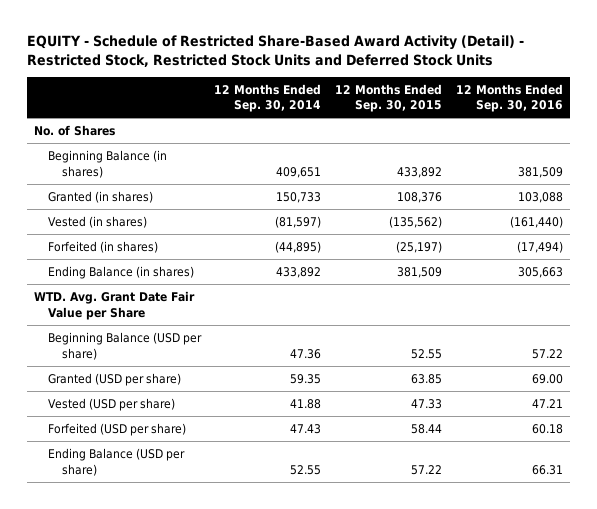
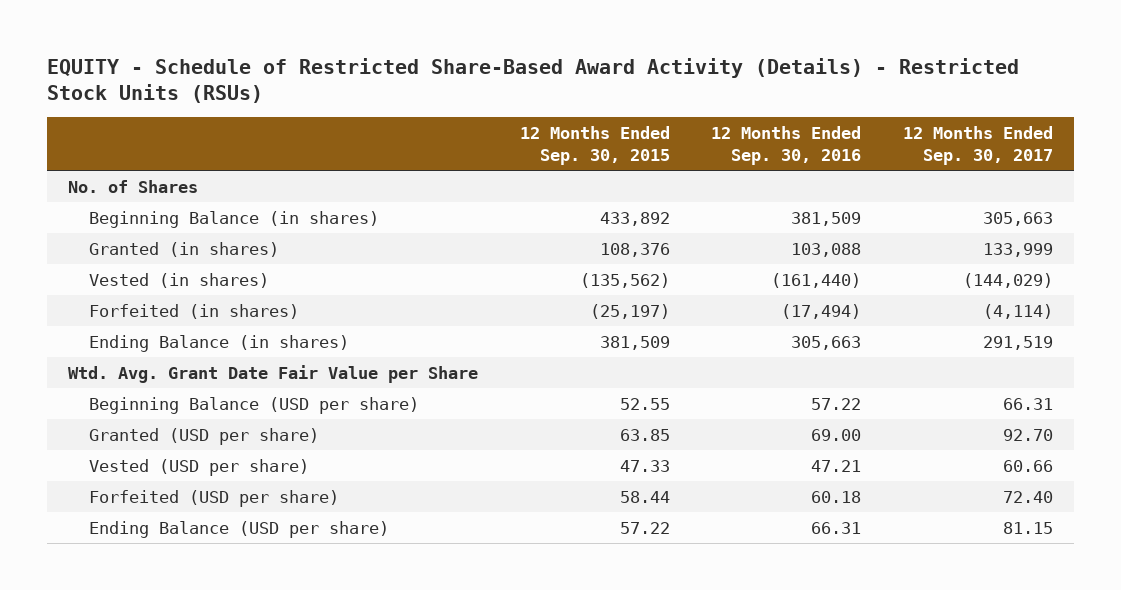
[27,34,525,67] EQUITY - Schedule of Restricted Share-Based Award Activity (Detail) - Restricted Stock, Restricted Stock Units and Deferred Stock Units -> [47,57,1020,104] EQUITY - Schedule of Restricted Share-Based Award Activity (Details) - Restricted Stock Units (RSUs)
[214,83,322,113] 12 Months Ended Sep. 30, 2014 -> none
none -> [903,126,1054,165] 12 Months Ended Sep. 30, 2017
[33,290,195,320] WTD. Avg. Grant Date Fair Value per Share -> [67,364,478,383] Wtd. Avg. Grant Date Fair Value per Share

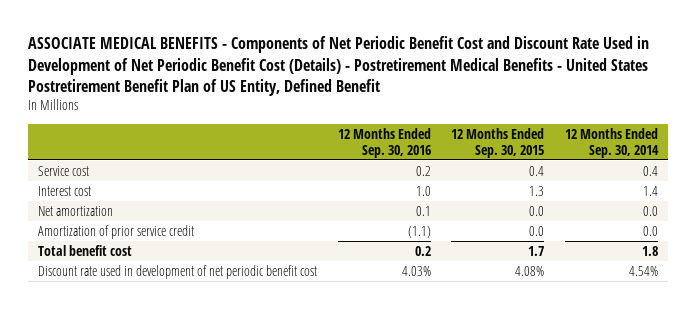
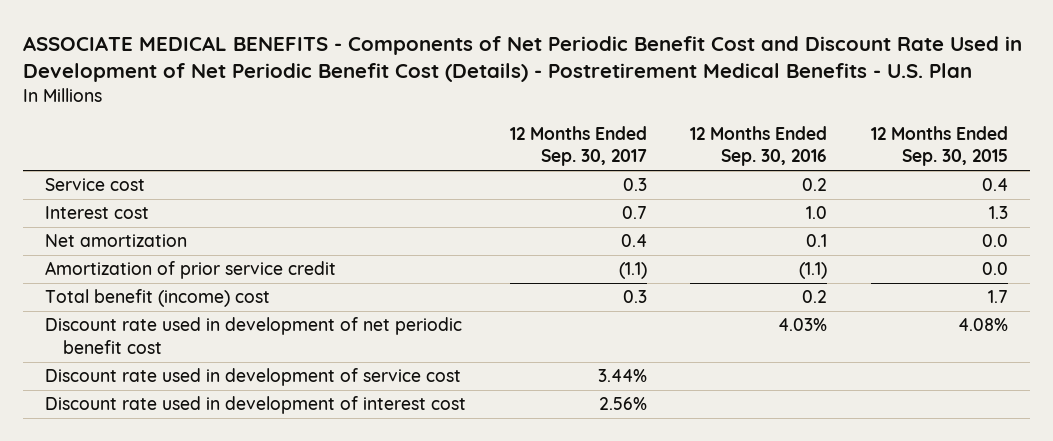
[28,36,650,96] ASSOCIATE MEDICAL BENEFITS - Components of Net Periodic Benefit Cost and Discount Rate Used in Development of Net Periodic Benefit Cost (Details) - Postretirement Medical Benefits - United States Postretirement Benefit Plan of US Entity, Defined Benefit -> [23,35,1023,83] ASSOCIATE MEDICAL BENEFITS - Components of Net Periodic Benefit Cost and Discount Rate Used in Development of Net Periodic Benefit Cost (Details) - Postretirement Medical Benefits - U.S. Plan
[564,127,659,158] 12 Months Ended Sep. 30, 2014 -> none
none -> [509,126,647,167] 12 Months Ended Sep. 30, 2017
[38,244,133,256] Total benefit cost -> [45,289,271,308] Total benefit (income) cost
none -> [45,368,462,387] Discount rate used in development of service cost
none -> [45,396,467,415] Discount rate used in development of interest cost

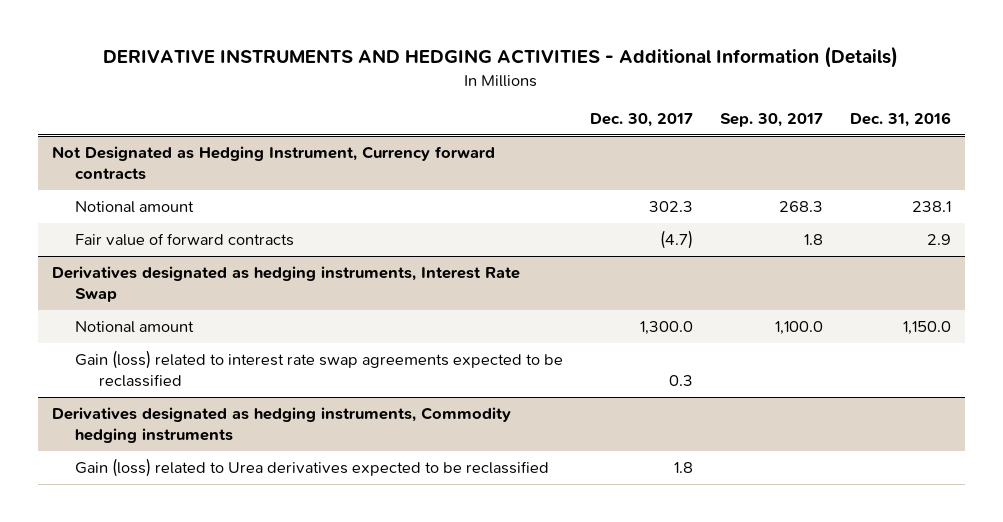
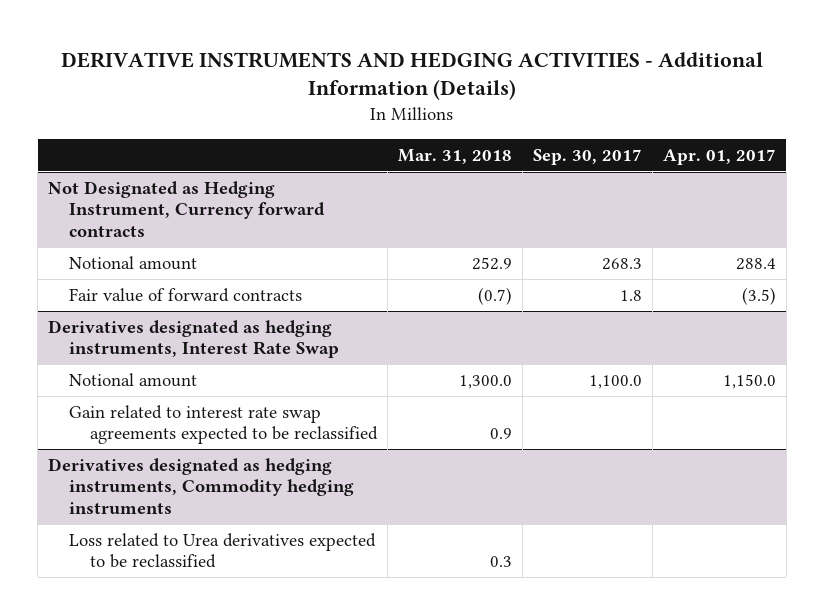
[590,113,694,128] Dec. 30, 2017 -> none
[850,112,952,128] Dec. 31, 2016 -> none
none -> [397,148,512,164] Mar. 31, 2018
none -> [662,148,776,165] Apr. 01, 2017
[75,350,564,388] Gain (loss) related to interest rate swap agreements expected to be reclassified -> [68,405,378,445] Gain related to interest rate swap agreements expected to be reclassified
[75,458,550,478] Gain (loss) related to Urea derivatives expected to be reclassified -> [68,533,376,569] Loss related to Urea derivatives expected to be reclassified

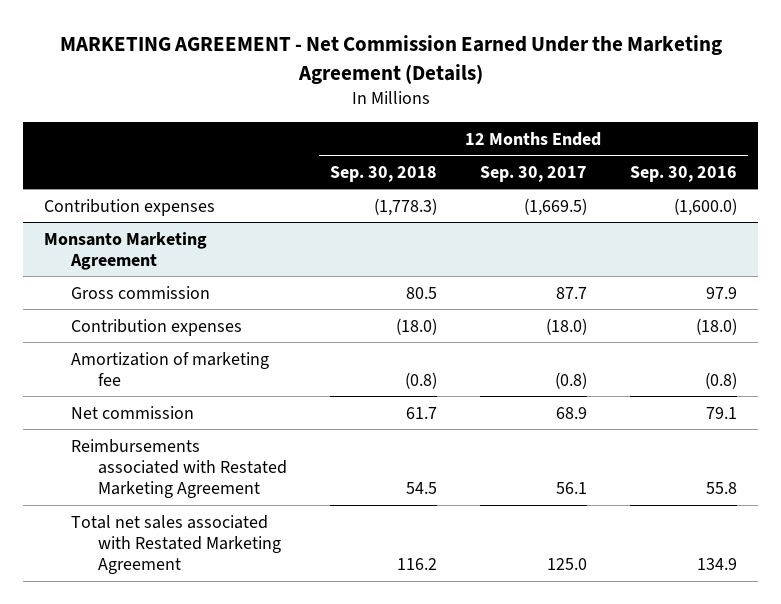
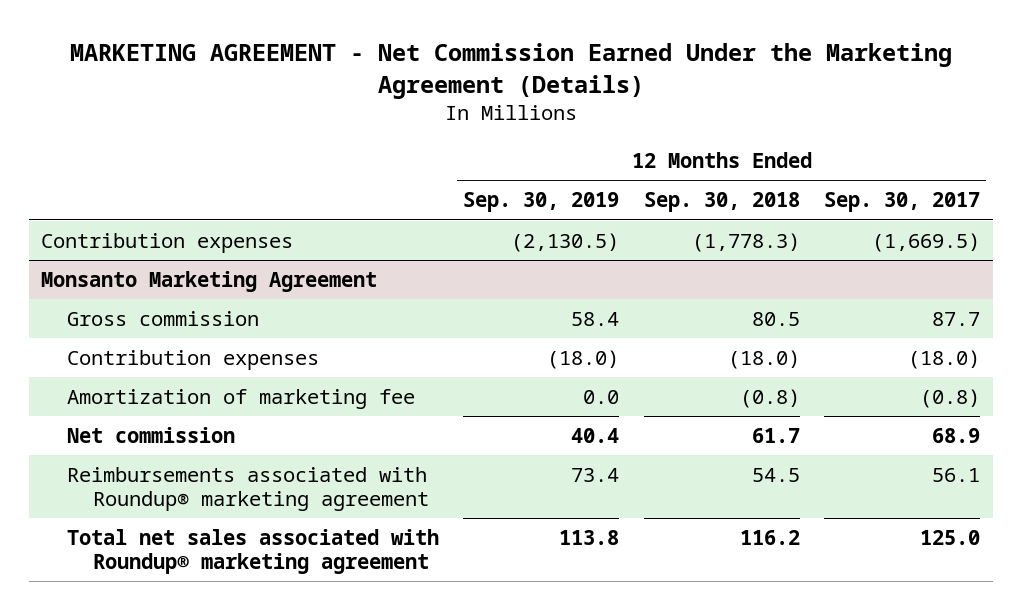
[629,165,737,182] Sep. 30, 2016 -> none
none -> [463,192,620,213] Sep. 30, 2019
[71,438,287,499] Reimbursements associated with Restated Marketing Agreement -> [66,467,429,512] Reimbursements associated with Roundup® marketing agreement
[71,514,281,575] Total net sales associated with Restated Marketing Agreement -> [66,529,439,575] Total net sales associated with Roundup® marketing agreement

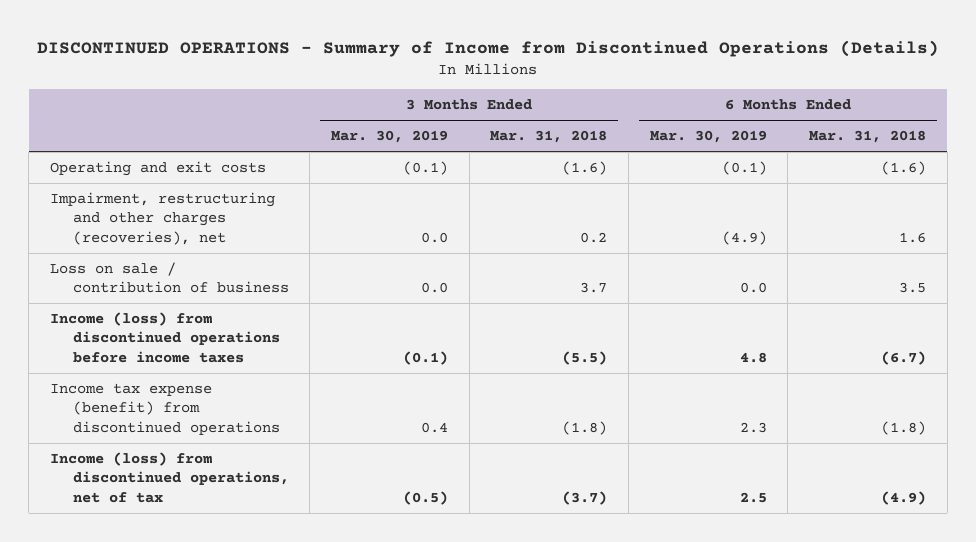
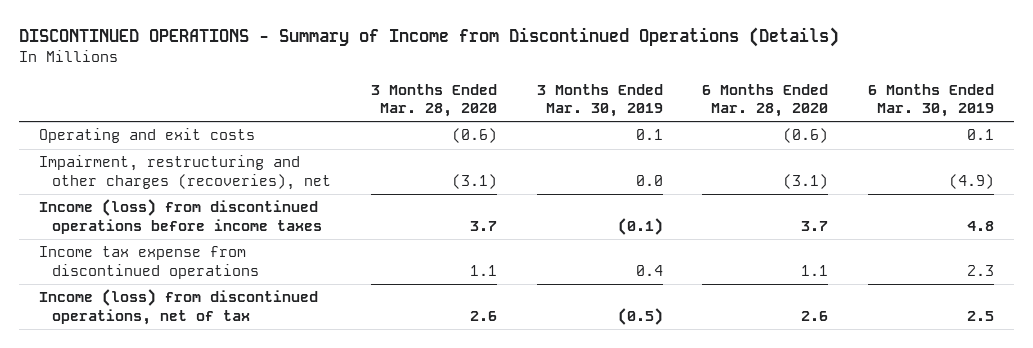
[490,130,608,144] Mar. 31, 2018 -> none
[809,130,927,144] Mar. 31, 2018 -> none
none -> [370,83,497,118] 3 Months Ended Mar. 28, 2020
none -> [702,83,829,118] 6 Months Ended Mar. 28, 2020
[402,160,448,175] (0.1) -> [635,129,663,141] 0.1
[721,160,767,175] (0.1) -> [967,129,995,141] 0.1
[49,261,289,294] Loss on sale / contribution of business -> none
[49,382,280,435] Income tax expense (benefit) from discontinued operations -> [38,246,260,280] Income tax expense from discontinued operations

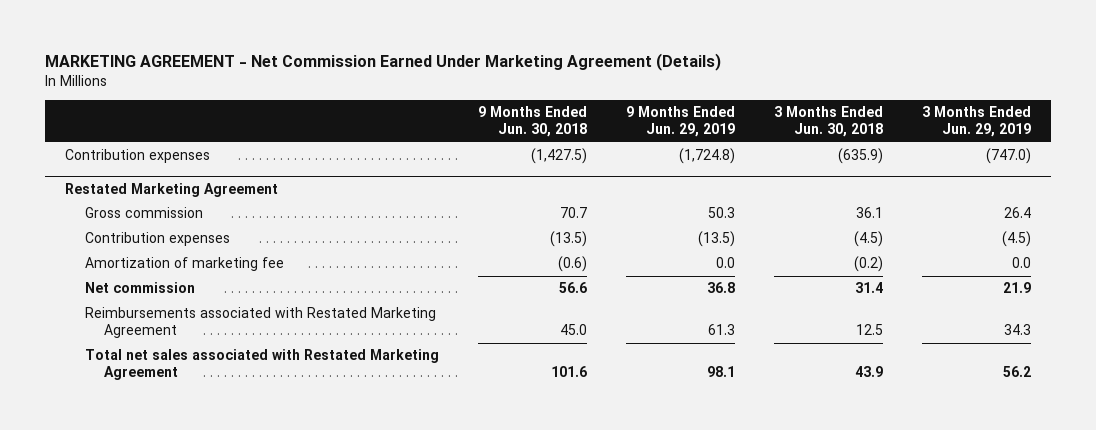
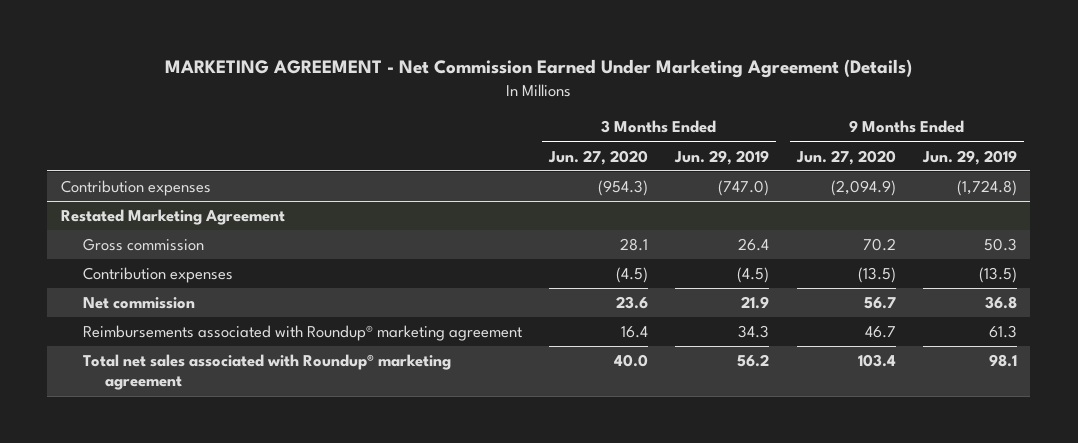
[477,106,587,138] 9 Months Ended Jun. 30, 2018 -> none
[773,106,883,138] 3 Months Ended Jun. 30, 2018 -> none
none -> [548,149,649,165] Jun. 27, 2020
none -> [795,149,896,165] Jun. 27, 2020
[84,257,284,272] Amortization of marketing fee -> none
[84,307,436,339] Reimbursements associated with Restated Marketing Agreement -> [82,325,522,342] Reimbursements associated with Roundup® marketing agreement
[84,349,439,381] Total net sales associated with Restated Marketing Agreement -> [82,354,451,391] Total net sales associated with Roundup® marketing agreement

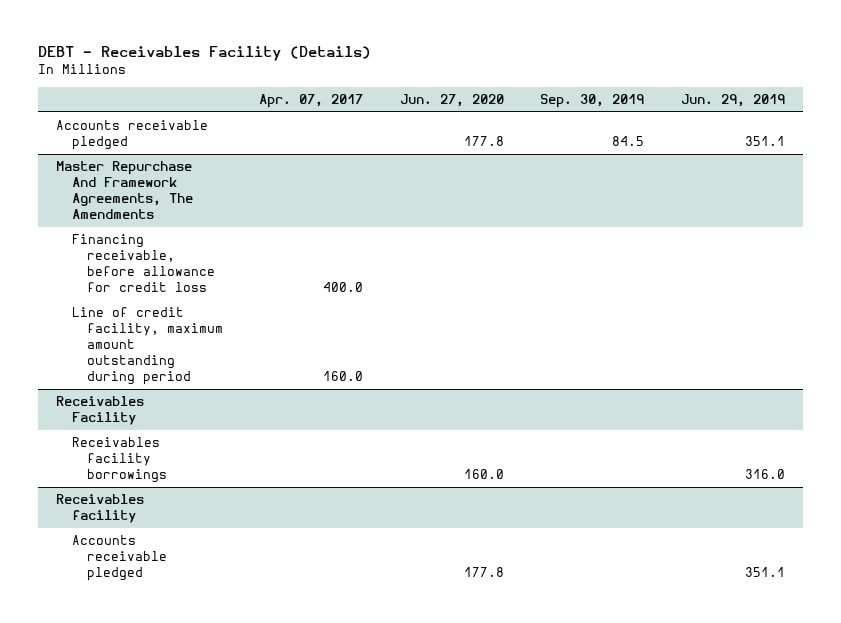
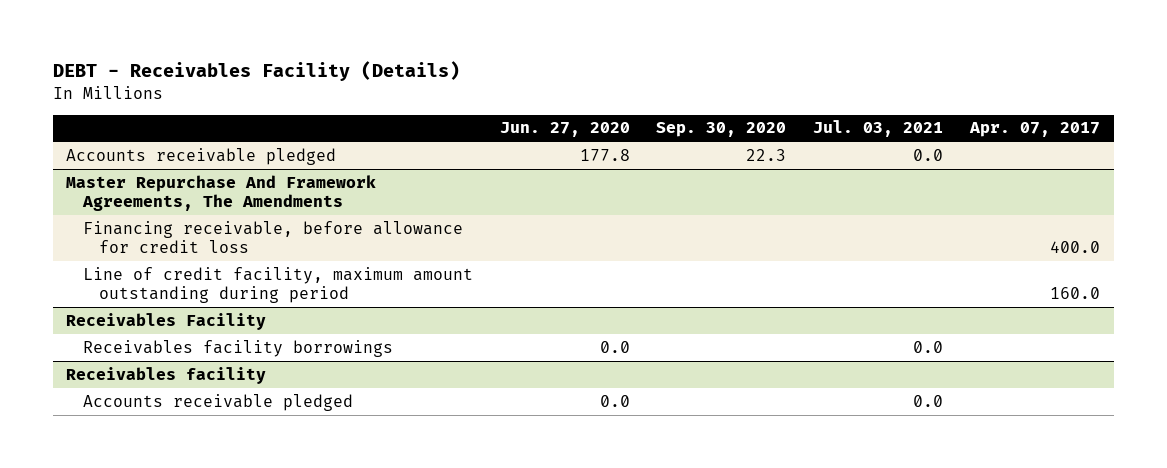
[540,93,645,108] Sep. 30, 2019 -> none
[680,93,785,107] Jun. 29, 2019 -> none
none -> [656,122,787,138] Sep. 30, 2020
none -> [813,120,944,138] Jul. 03, 2021
[463,468,504,479] 160.0 -> [599,340,630,353] 0.0
[463,566,504,577] 177.8 -> [599,394,630,407] 0.0

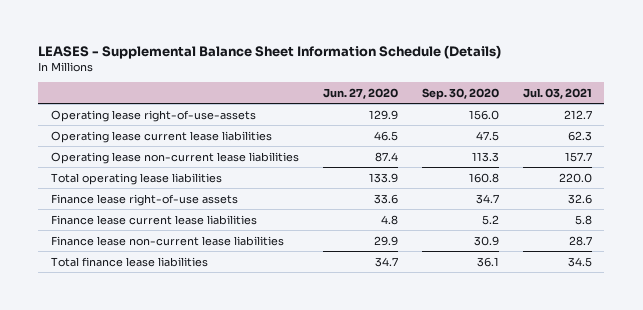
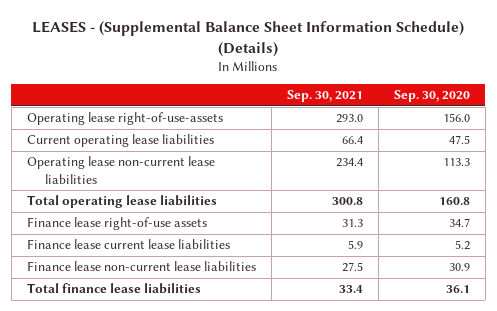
[38,44,502,59] LEASES - Supplemental Balance Sheet Information Schedule (Details) -> [32,21,465,57] LEASES - (Supplemental Balance Sheet Information Schedule) (Details)
[322,87,398,99] Jun. 27, 2020 -> none
[523,87,593,99] Jul. 03, 2021 -> none
none -> [286,90,363,103] Sep. 30, 2021
[50,130,272,143] Operating lease current lease liabilities -> [26,134,214,148] Current operating lease liabilities

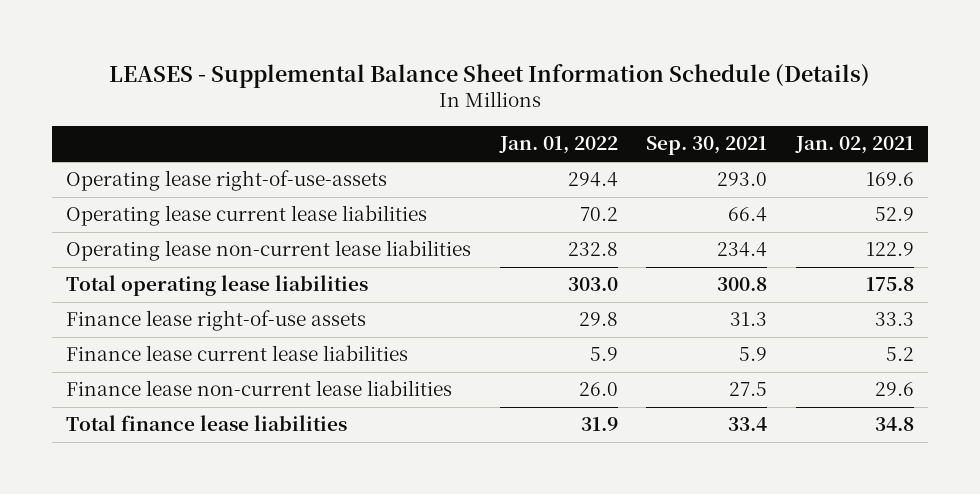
[32,21,465,57] LEASES - (Supplemental Balance Sheet Information Schedule) (Details) -> [109,63,871,88] LEASES - Supplemental Balance Sheet Information Schedule (Details)
[393,90,470,103] Sep. 30, 2020 -> none
none -> [498,136,618,155] Jan. 01, 2022
none -> [794,136,914,155] Jan. 02, 2021
[26,134,214,148] Current operating lease liabilities -> [66,205,428,227] Operating lease current lease liabilities

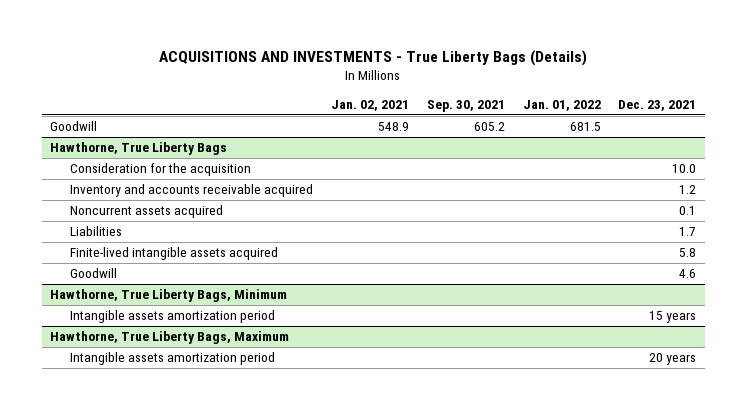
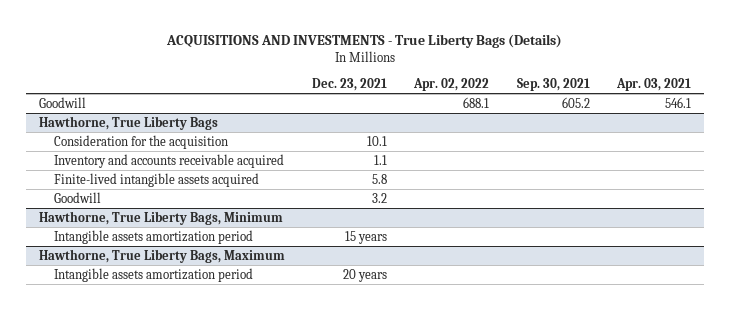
[331,99,410,111] Jan. 02, 2021 -> none
[522,99,601,111] Jan. 01, 2022 -> none
none -> [413,77,490,91] Apr. 02, 2022
none -> [615,77,691,91] Apr. 03, 2021
[70,205,224,219] Noncurrent assets acquired -> none
[70,226,123,237] Liabilities -> none
[672,164,697,174] 10.0 -> [367,135,388,146] 10.1
[679,185,697,195] 1.2 -> [374,154,388,165] 1.1
[679,269,697,279] 4.6 -> [372,192,388,203] 3.2

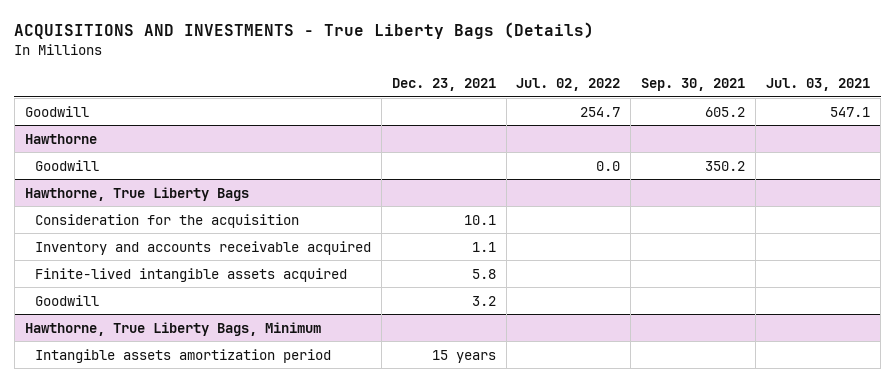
[413,77,490,91] Apr. 02, 2022 -> none
[615,77,691,91] Apr. 03, 2021 -> none
none -> [516,78,621,92] Jul. 02, 2022
none -> [766,78,871,92] Jul. 03, 2021
none -> [24,133,97,144] Hawthorne
none -> [34,159,99,171] Goodwill
[39,248,286,263] Hawthorne, True Liberty Bags, Maximum -> none
[53,267,253,282] Intangible assets amortization period -> none

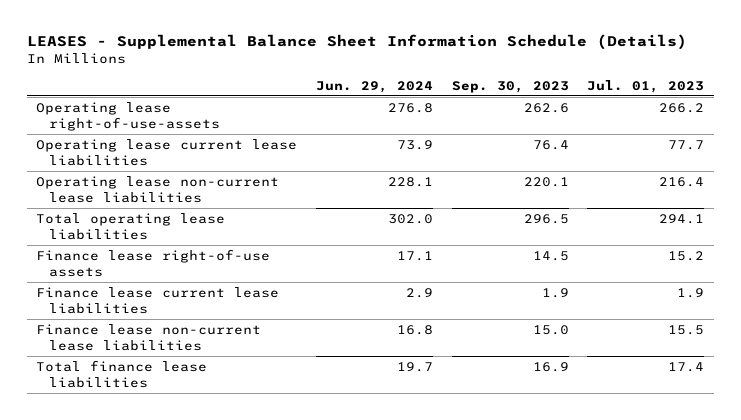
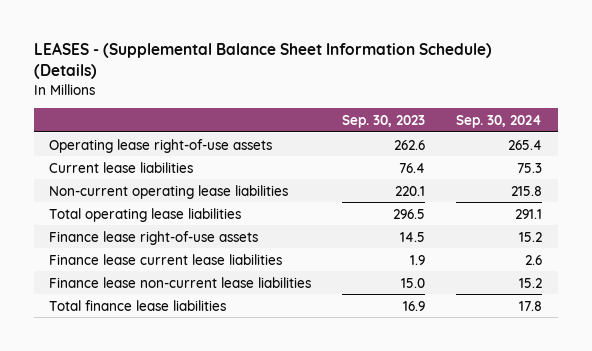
[26,34,687,51] LEASES - Supplemental Balance Sheet Information Schedule (Details) -> [33,42,492,80] LEASES - (Supplemental Balance Sheet Information Schedule) (Details)
[315,80,433,93] Jun. 29, 2024 -> none
[587,79,705,93] Jul. 01, 2023 -> none
none -> [456,115,543,129] Sep. 30, 2024
[36,101,220,131] Operating lease right-of-use-assets -> [49,138,273,153] Operating lease right-of-use assets
[36,138,298,166] Operating lease current lease liabilities -> [49,161,194,173] Current lease liabilities
[36,175,280,203] Operating lease non-current lease liabilities -> [49,184,289,199] Non-current operating lease liabilities

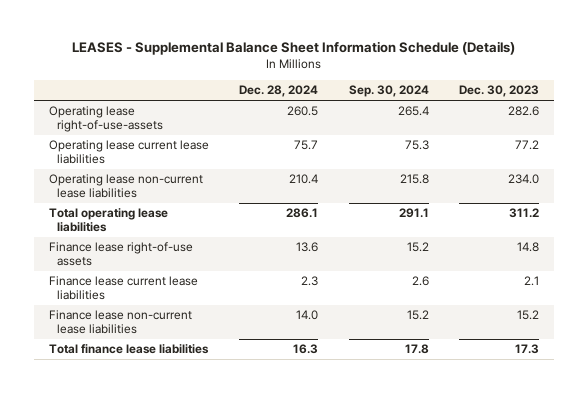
[33,42,492,80] LEASES - (Supplemental Balance Sheet Information Schedule) (Details) -> [72,41,516,56] LEASES - Supplemental Balance Sheet Information Schedule (Details)
[342,115,426,129] Sep. 30, 2023 -> none
none -> [239,85,319,98] Dec. 28, 2024
none -> [459,85,540,98] Dec. 30, 2023
[49,138,273,153] Operating lease right-of-use assets -> [48,106,164,133] Operating lease right-of-use-assets
[49,161,194,173] Current lease liabilities -> [48,140,209,165] Operating lease current lease liabilities
[49,184,289,199] Non-current operating lease liabilities -> [48,174,203,199] Operating lease non-current lease liabilities

